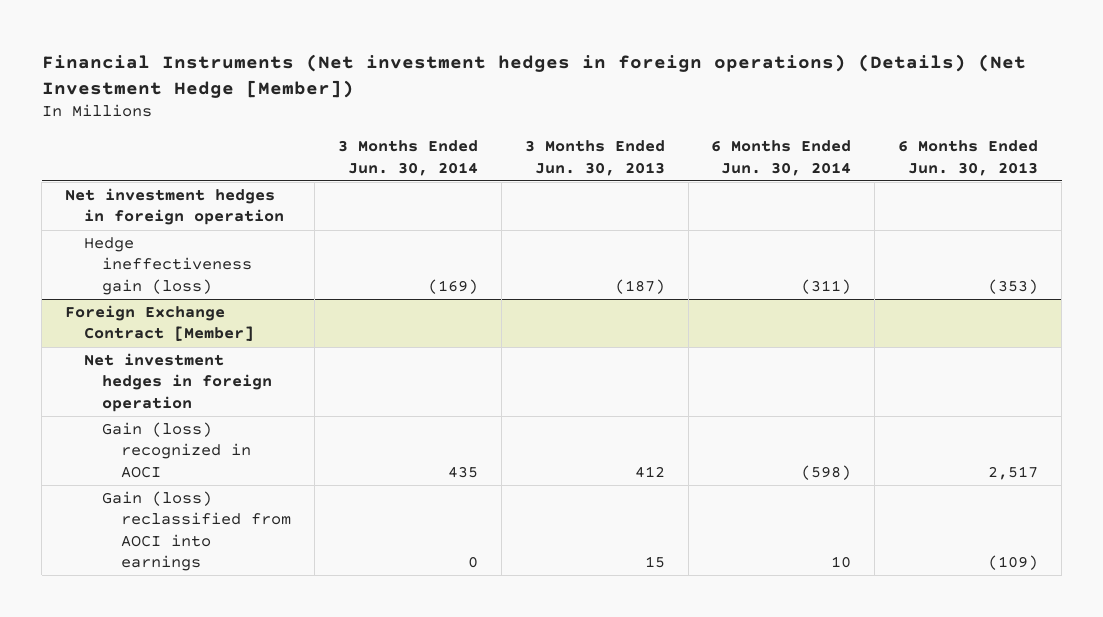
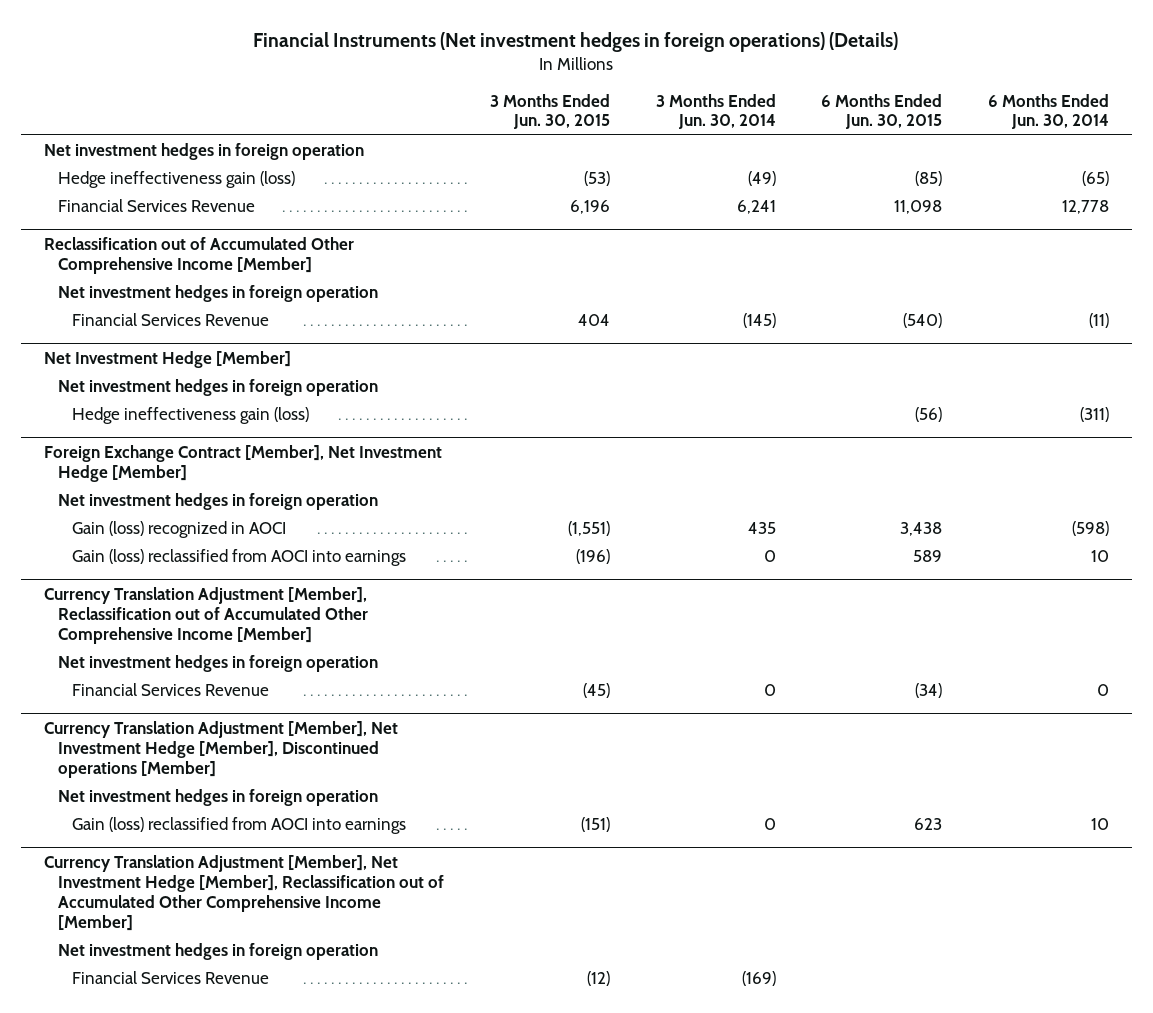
[41,53,1026,98] Financial Instruments (Net investment hedges in foreign operations) (Details) (Net Investment Hedge [Member]) -> [253,31,899,52] Financial Instruments (Net investment hedges in foreign operations) (Details)
[524,140,665,176] 3 Months Ended Jun. 30, 2013 -> none
[898,140,1039,176] 6 Months Ended Jun. 30, 2013 -> none
none -> [489,93,610,130] 3 Months Ended Jun. 30, 2015
none -> [821,93,943,130] 6 Months Ended Jun. 30, 2015
[65,305,254,342] Foreign Exchange Contract [Member] -> none
[427,278,478,294] (169) -> [747,170,776,186] (49)
[801,278,852,294] (311) -> [1082,170,1110,186] (65)
none -> [57,198,255,212] Financial Services Revenue
none -> [43,236,354,274] Reclassification out of Accumulated Other Comprehensive Income [Member]
none -> [71,312,269,326] Financial Services Revenue
none -> [43,350,291,368] Net Investment Hedge [Member]
none -> [57,378,378,396] Net investment hedges in foreign operation
none -> [71,406,309,424] Hedge ineffectiveness gain (loss)
none -> [43,444,442,482] Foreign Exchange Contract [Member], Net Investment Hedge [Member]
none -> [57,492,378,510] Net investment hedges in foreign operation
none -> [43,586,368,644] Currency Translation Adjustment [Member], Reclassification out of Accumulated Other Comprehensive Income [Member]
none -> [57,654,378,672] Net investment hedges in foreign operation
none -> [71,682,269,696] Financial Services Revenue
none -> [43,720,398,778] Currency Translation Adjustment [Member], Net Investment Hedge [Member], Discontinued operations [Member]
none -> [57,788,378,806] Net investment hedges in foreign operation
none -> [71,816,406,834] Gain (loss) reclassified from AOCI into earnings
none -> [43,854,444,931] Currency Translation Adjustment [Member], Net Investment Hedge [Member], Reclassification out of Accumulated Other Comprehensive Income [Member]
none -> [57,942,378,960] Net investment hedges in foreign operation
none -> [71,970,269,984] Financial Services Revenue

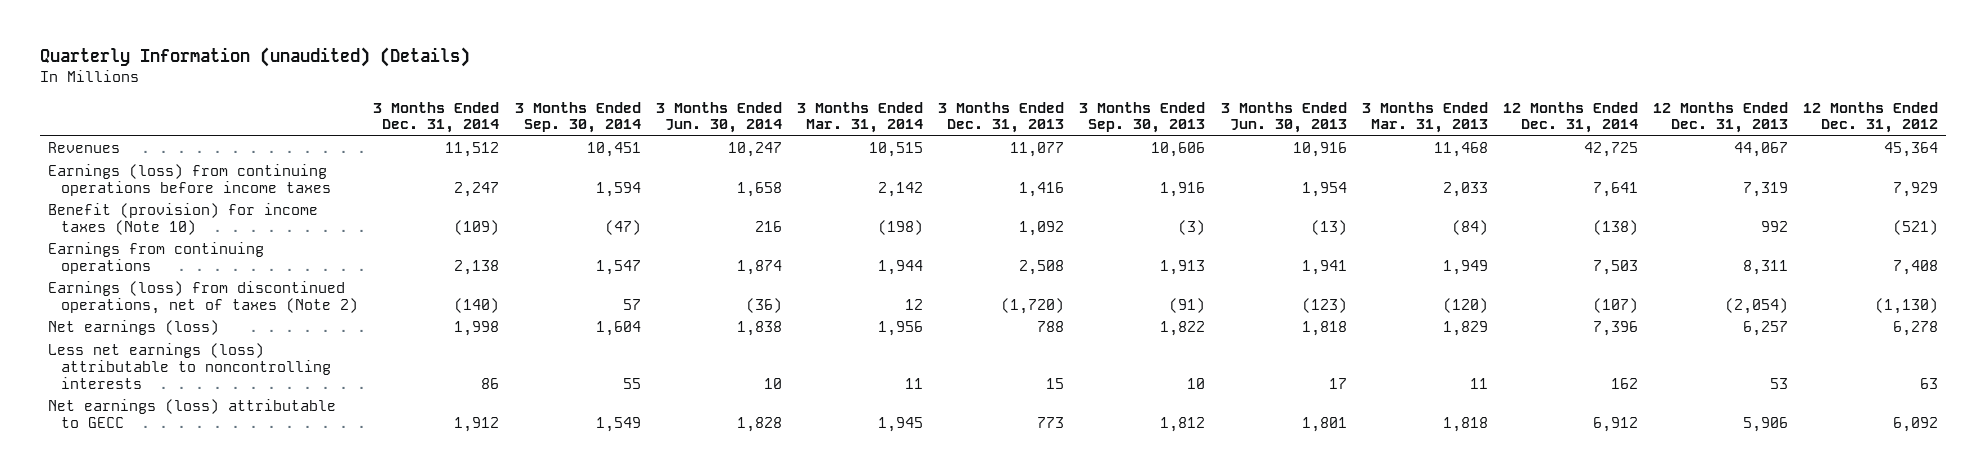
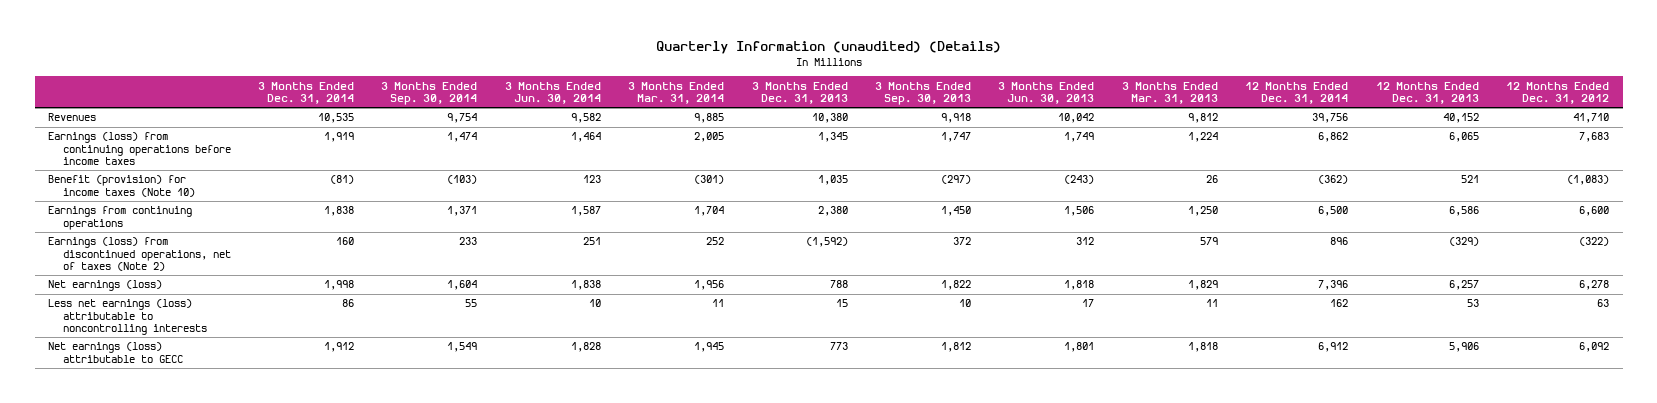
[445,142,500,158] 11,512 -> [317,113,354,124] 10,535
[586,142,641,158] 10,451 -> [447,113,478,124] 9,754
[727,142,782,158] 10,247 -> [570,113,601,124] 9,582
[868,142,923,158] 10,515 -> [694,113,725,124] 9,885
[1010,142,1065,158] 11,077 -> [811,113,848,124] 10,380
[1151,142,1206,158] 10,606 -> [940,113,971,124] 9,918
[1292,142,1347,158] 10,916 -> [1058,113,1095,124] 10,042
[1433,142,1488,158] 11,468 -> [1187,113,1218,124] 9,812
[1584,142,1639,158] 42,725 -> [1312,113,1349,124] 39,756
[1734,142,1789,158] 44,067 -> [1442,113,1479,124] 40,152
[1884,142,1939,158] 45,364 -> [1573,113,1610,124] 41,710
[454,182,500,198] 2,247 -> [323,132,354,143] 1,919
[595,182,641,198] 1,594 -> [447,132,478,143] 1,474
[736,182,782,198] 1,658 -> [570,132,601,143] 1,464
[877,182,923,198] 2,142 -> [694,132,725,143] 2,005
[1019,182,1065,198] 1,416 -> [817,132,848,143] 1,345
[1160,182,1206,198] 1,916 -> [940,132,971,143] 1,747
[1301,182,1347,198] 1,954 -> [1064,132,1095,143] 1,749
[1442,182,1488,198] 2,033 -> [1187,132,1218,143] 1,224
[1593,182,1639,198] 7,641 -> [1318,132,1349,143] 6,862
[1743,182,1789,198] 7,319 -> [1448,132,1479,143] 6,065
[1893,182,1939,198] 7,929 -> [1579,132,1610,143] 7,683
[454,220,500,236] (109) -> [329,175,354,185] (81)
[604,220,641,236] (47) -> [447,175,478,185] (103)
[754,221,782,233] 216 -> [582,175,601,184] 123
[877,220,923,236] (198) -> [694,175,725,185] (301)
[1019,221,1065,237] 1,092 -> [817,175,848,186] 1,035
[1178,220,1206,236] (3) -> [940,175,971,185] (297)
[1310,220,1347,236] (13) -> [1064,175,1095,185] (243)
[1451,220,1488,236] (84) -> [1205,175,1218,184] 26
[1593,220,1639,236] (138) -> [1318,175,1349,185] (362)
[1761,221,1789,233] 992 -> [1460,175,1479,184] 521
[1893,220,1939,236] (521) -> [1567,175,1610,186] (1,083)
[454,260,500,276] 2,138 -> [323,206,354,217] 1,838
[595,260,641,276] 1,547 -> [447,206,478,217] 1,371
[736,260,782,276] 1,874 -> [570,206,601,217] 1,587
[877,260,923,276] 1,944 -> [694,206,725,217] 1,704
[1019,260,1065,276] 2,508 -> [817,206,848,217] 2,380
[1160,260,1206,276] 1,913 -> [940,206,971,217] 1,450
[1301,260,1347,276] 1,941 -> [1064,206,1095,217] 1,506
[1442,260,1488,276] 1,949 -> [1187,206,1218,217] 1,250
[1593,260,1639,276] 7,503 -> [1318,206,1349,217] 6,500
[1743,260,1789,276] 8,311 -> [1448,206,1479,217] 6,586
[1893,260,1939,276] 7,408 -> [1579,206,1610,217] 6,600
[454,298,500,314] (140) -> [335,237,354,246] 160
[622,299,641,311] 57 -> [459,237,478,246] 233
[745,298,782,314] (36) -> [582,237,601,246] 251
[904,299,923,311] 12 -> [706,237,725,246] 252
[1001,298,1065,315] (1,720) -> [805,237,848,248] (1,592)
[1169,298,1206,314] (91) -> [952,237,971,246] 372
[1301,298,1347,314] (123) -> [1076,237,1095,246] 312
[1442,298,1488,314] (120) -> [1199,237,1218,246] 579
[1593,298,1639,314] (107) -> [1330,237,1349,246] 896
[1725,298,1789,315] (2,054) -> [1448,237,1479,247] (329)
[1875,298,1939,315] (1,130) -> [1579,237,1610,247] (322)

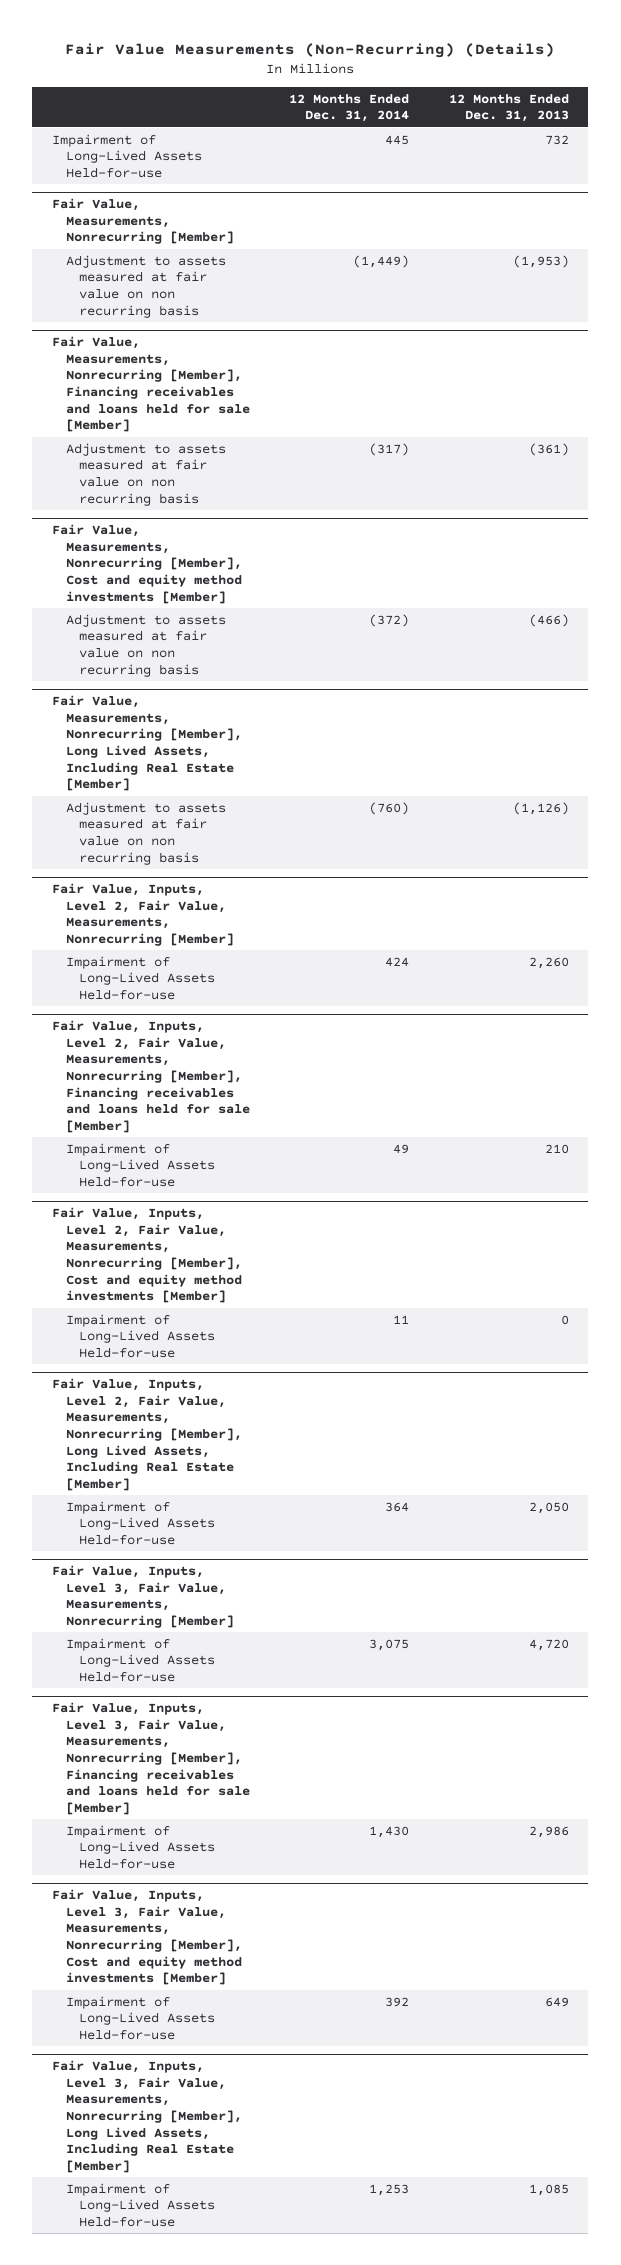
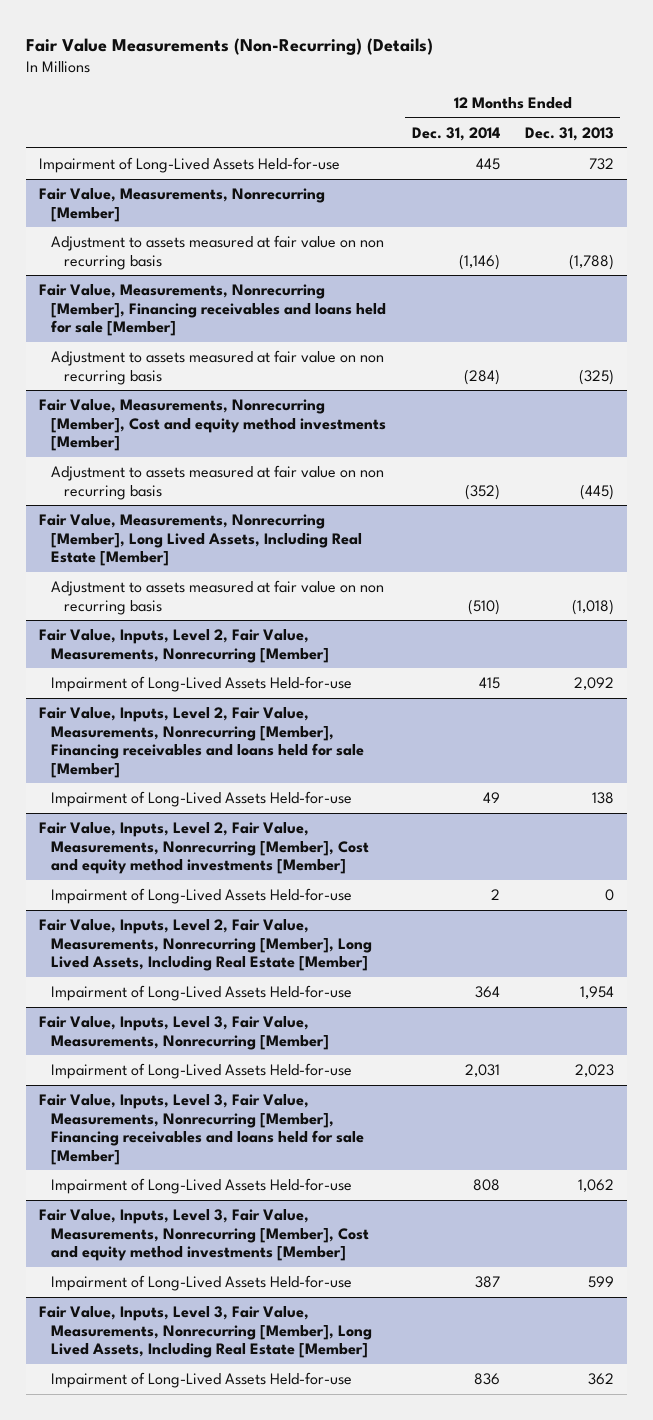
[353,254,410,268] (1,449) -> [458,253,500,270] (1,146)
[512,254,569,268] (1,953) -> [569,253,615,270] (1,788)
[369,442,410,456] (317) -> [463,368,500,385] (284)
[528,442,569,456] (361) -> [579,368,615,385] (325)
[369,613,410,627] (372) -> [464,483,500,500] (352)
[528,613,569,627] (466) -> [580,483,615,500] (445)
[369,801,410,815] (760) -> [467,598,500,615] (510)
[512,801,569,815] (1,126) -> [572,598,615,615] (1,018)
[385,956,410,967] 424 -> [478,677,500,690] 415
[528,956,569,969] 2,260 -> [574,677,615,691] 2,092
[544,1143,569,1154] 210 -> [592,792,615,805] 138
[393,1314,410,1324] 11 -> [490,889,500,901] 2
[528,1501,569,1514] 2,050 -> [580,986,615,1000] 1,954
[369,1638,410,1651] 3,075 -> [464,1064,500,1078] 2,031
[528,1638,569,1651] 4,720 -> [575,1064,615,1078] 2,023
[369,1825,410,1838] 1,430 -> [472,1179,500,1192] 808
[528,1825,569,1838] 2,986 -> [578,1179,615,1193] 1,062
[385,1996,410,2007] 392 -> [474,1276,500,1289] 387
[544,1996,569,2007] 649 -> [588,1276,615,1289] 599
[369,2183,410,2196] 1,253 -> [473,1373,500,1386] 836
[528,2183,569,2196] 1,085 -> [588,1373,615,1386] 362

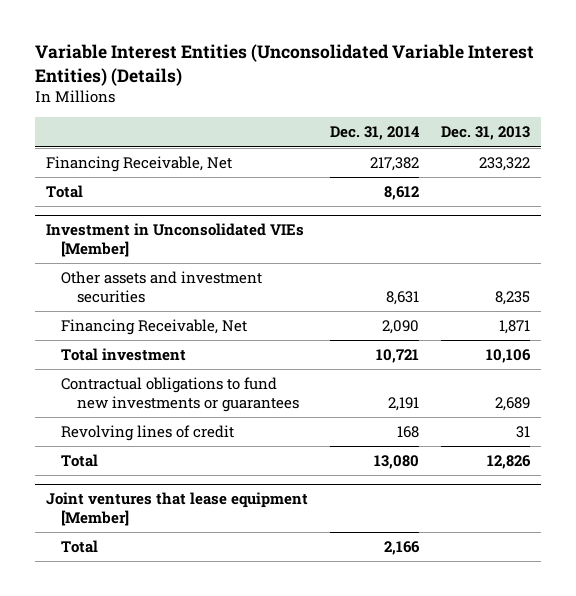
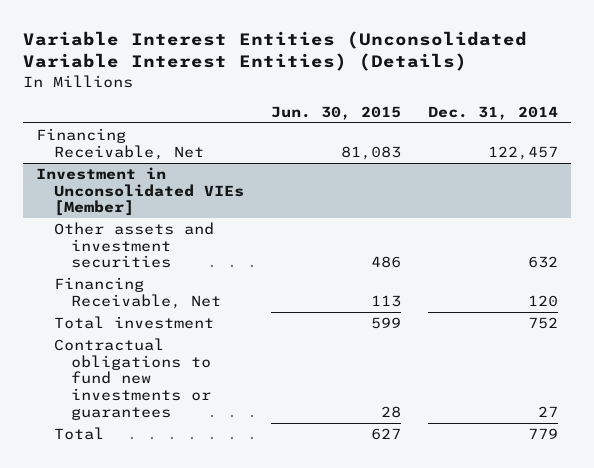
[440,126,530,141] Dec. 31, 2013 -> none
none -> [270,105,401,120] Jun. 30, 2015
[45,185,83,199] Total -> none
[369,157,419,172] 217,382 -> [487,145,558,160] 122,457
[61,425,235,442] Revolving lines of credit -> none
[45,492,308,527] Joint ventures that lease equipment [Member] -> none
[61,540,99,554] Total -> none
[385,290,419,305] 8,631 -> [527,256,558,269] 632
[381,320,419,335] 2,090 -> [527,294,558,307] 120
[375,349,419,364] 10,721 -> [527,316,558,329] 752
[387,396,419,411] 2,191 -> [537,405,558,417] 27
[373,455,419,470] 13,080 -> [527,427,558,439] 779

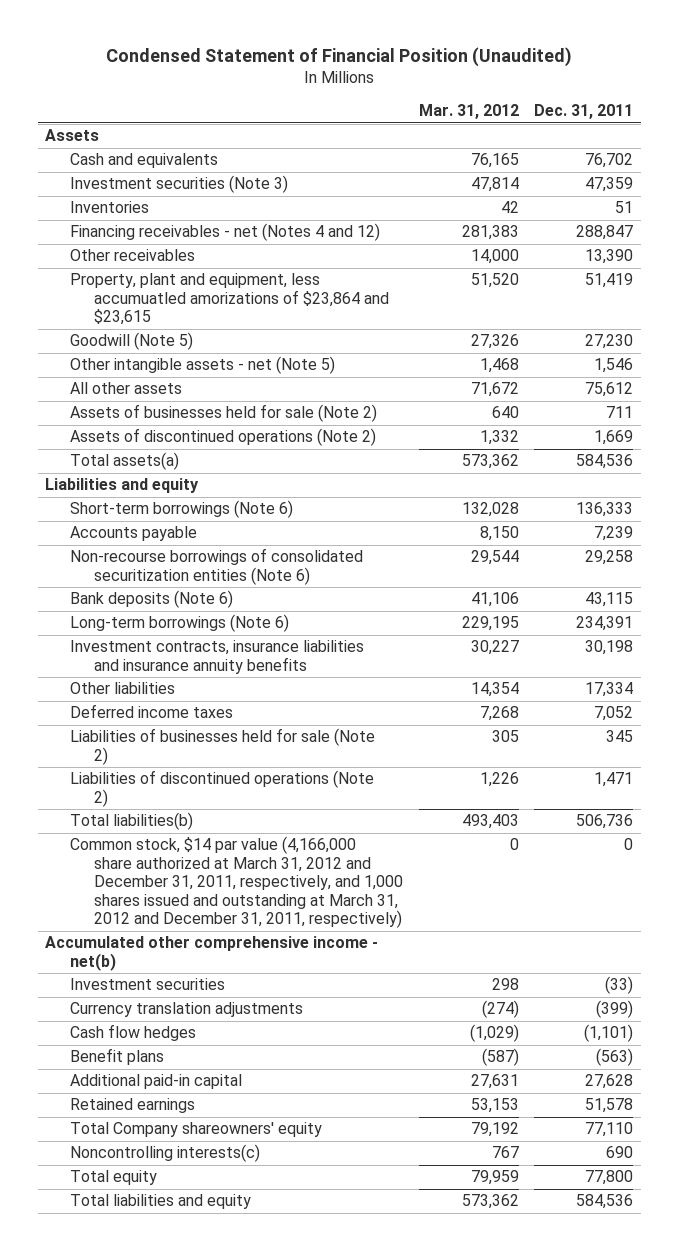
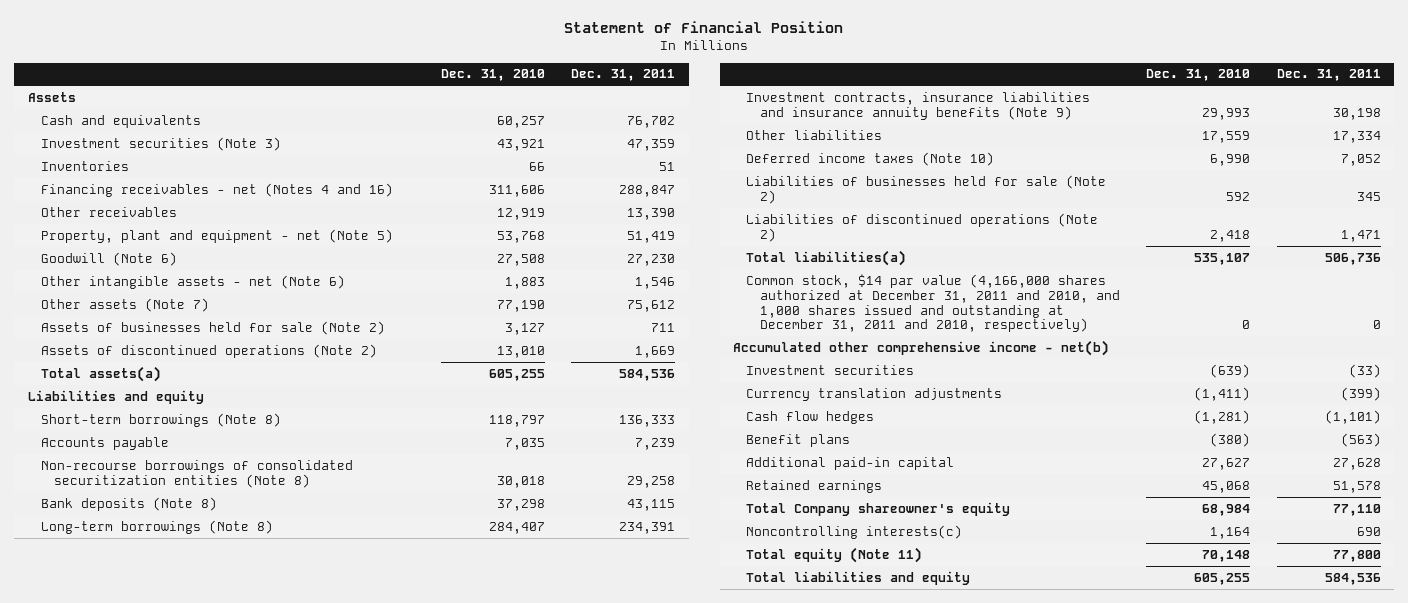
[106,47,573,68] Condensed Statement of Financial Position (Unaudited) -> [564,21,844,34] Statement of Financial Position
[418,104,519,120] Mar. 31, 2012 -> none
none -> [440,69,545,82] Dec. 31, 2010
[69,223,380,242] Financing receivables - net (Notes 4 and 12) -> [40,182,393,197] Financing receivables - net (Notes 4 and 16)
[69,273,389,326] Property, plant and equipment, less accumuatled amorizations of $23,864 and $23,615 -> [40,228,393,243] Property, plant and equipment - net (Note 5)
[69,332,193,351] Goodwill (Note 5) -> [40,251,177,266] Goodwill (Note 6)
[69,356,335,375] Other intangible assets - net (Note 5) -> [40,274,345,289] Other intangible assets - net (Note 6)
[69,382,182,395] All other assets -> [40,297,209,312] Other assets (Note 7)
[69,500,293,519] Short-term borrowings (Note 6) -> [40,412,281,427] Short-term borrowings (Note 8)
[69,548,363,585] Non-recourse borrowings of consolidated securitization entities (Note 6) -> [40,459,353,488] Non-recourse borrowings of consolidated securitization entities (Note 8)
[69,590,233,609] Bank deposits (Note 6) -> [40,496,217,511] Bank deposits (Note 8)
[69,614,289,633] Long-term borrowings (Note 6) -> [40,519,273,534] Long-term borrowings (Note 8)
[69,640,364,674] Investment contracts, insurance liabilities and insurance annuity benefits -> [746,91,1091,120] Investment contracts, insurance liabilities and insurance annuity benefits (Note 9)
[69,704,233,719] Deferred income taxes -> [746,151,995,166] Deferred income taxes (Note 10)
[69,812,193,831] Total liabilities(b) -> [746,249,907,266] Total liabilities(a)
[69,836,403,929] Common stock, $14 par value (4,166,000 share authorized at March 31, 2012 and December 31, 2011, respectively, and 1,000 shares issued and outstanding at March 31, 2012 and December 31, 2011, respectively) -> [746,273,1120,333] Common stock, $14 par value (4,166,000 shares authorized at December 31, 2011 and 2010, and 1,000 shares issued and outstanding at December 31, 2011 and 2010, respectively)
[69,1122,322,1138] Total Company shareowners' equity -> [746,501,1011,516] Total Company shareowner's equity
[69,1170,157,1186] Total equity -> [746,546,923,563] Total equity (Note 11)

